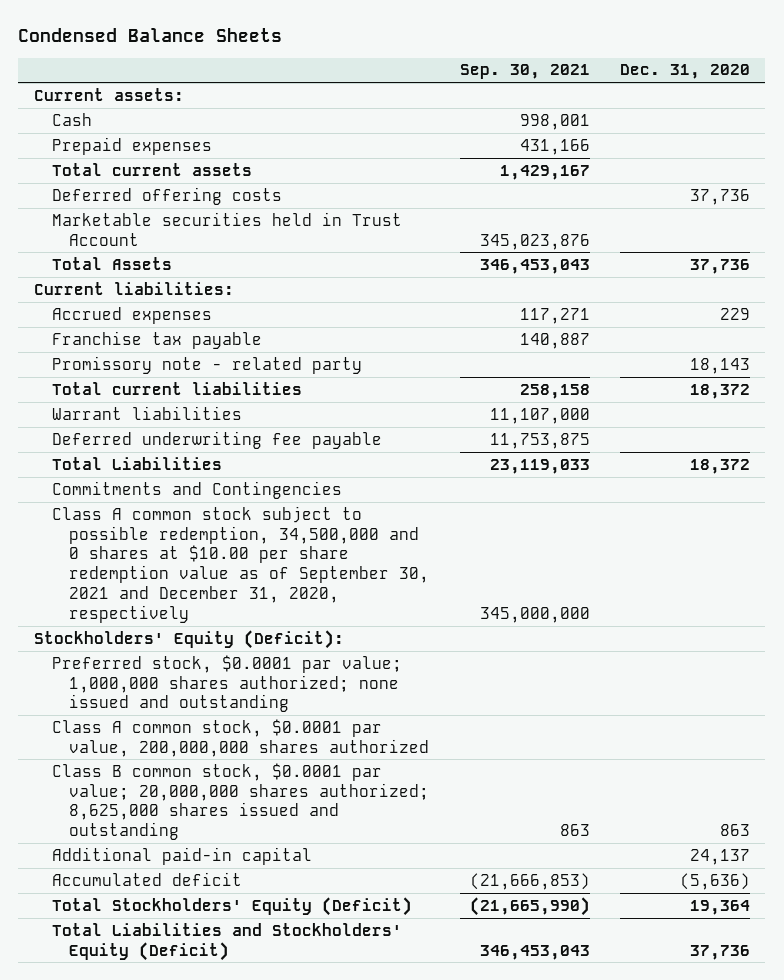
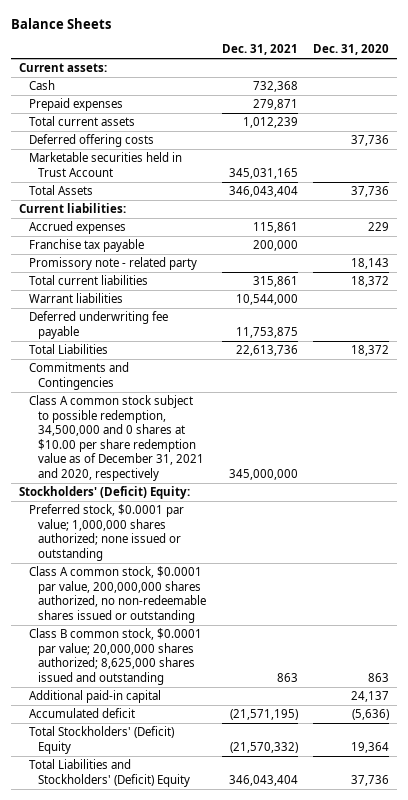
[18,28,283,43] Condensed Balance Sheets -> [11,17,112,29] Balance Sheets
[459,64,590,80] Sep. 30, 2021 -> none
none -> [221,44,298,56] Dec. 31, 2021
[51,505,430,623] Class A common stock subject to possible redemption, 34,500,000 and 0 shares at $10.00 per share redemption value as of September 30, 2021 and December 31, 2020, respectively -> [28,395,205,481] Class A common stock subject to possible redemption, 34,500,000 and 0 shares at $10.00 per share redemption value as of December 31, 2021 and 2020, respectively
[33,629,344,649] Stockholders' Equity (Deficit): -> [19,486,191,500] Stockholders' (Deficit) Equity:
[51,654,402,713] Preferred stock, $0.0001 par value; 1,000,000 shares authorized; none issued and outstanding -> [28,504,184,561] Preferred stock, $0.0001 par value; 1,000,000 shares authorized; none issued or outstanding
[51,718,430,757] Class A common stock, $0.0001 par value, 200,000,000 shares authorized -> [28,566,207,623] Class A common stock, $0.0001 par value, 200,000,000 shares authorized, no non-redeemable shares issued or outstanding
[51,896,412,916] Total Stockholders' Equity (Deficit) -> [28,726,174,754] Total Stockholders' (Deficit) Equity
[51,922,402,961] Total Liabilities and Stockholders' Equity (Deficit) -> [28,759,191,787] Total Liabilities and Stockholders' (Deficit) Equity

